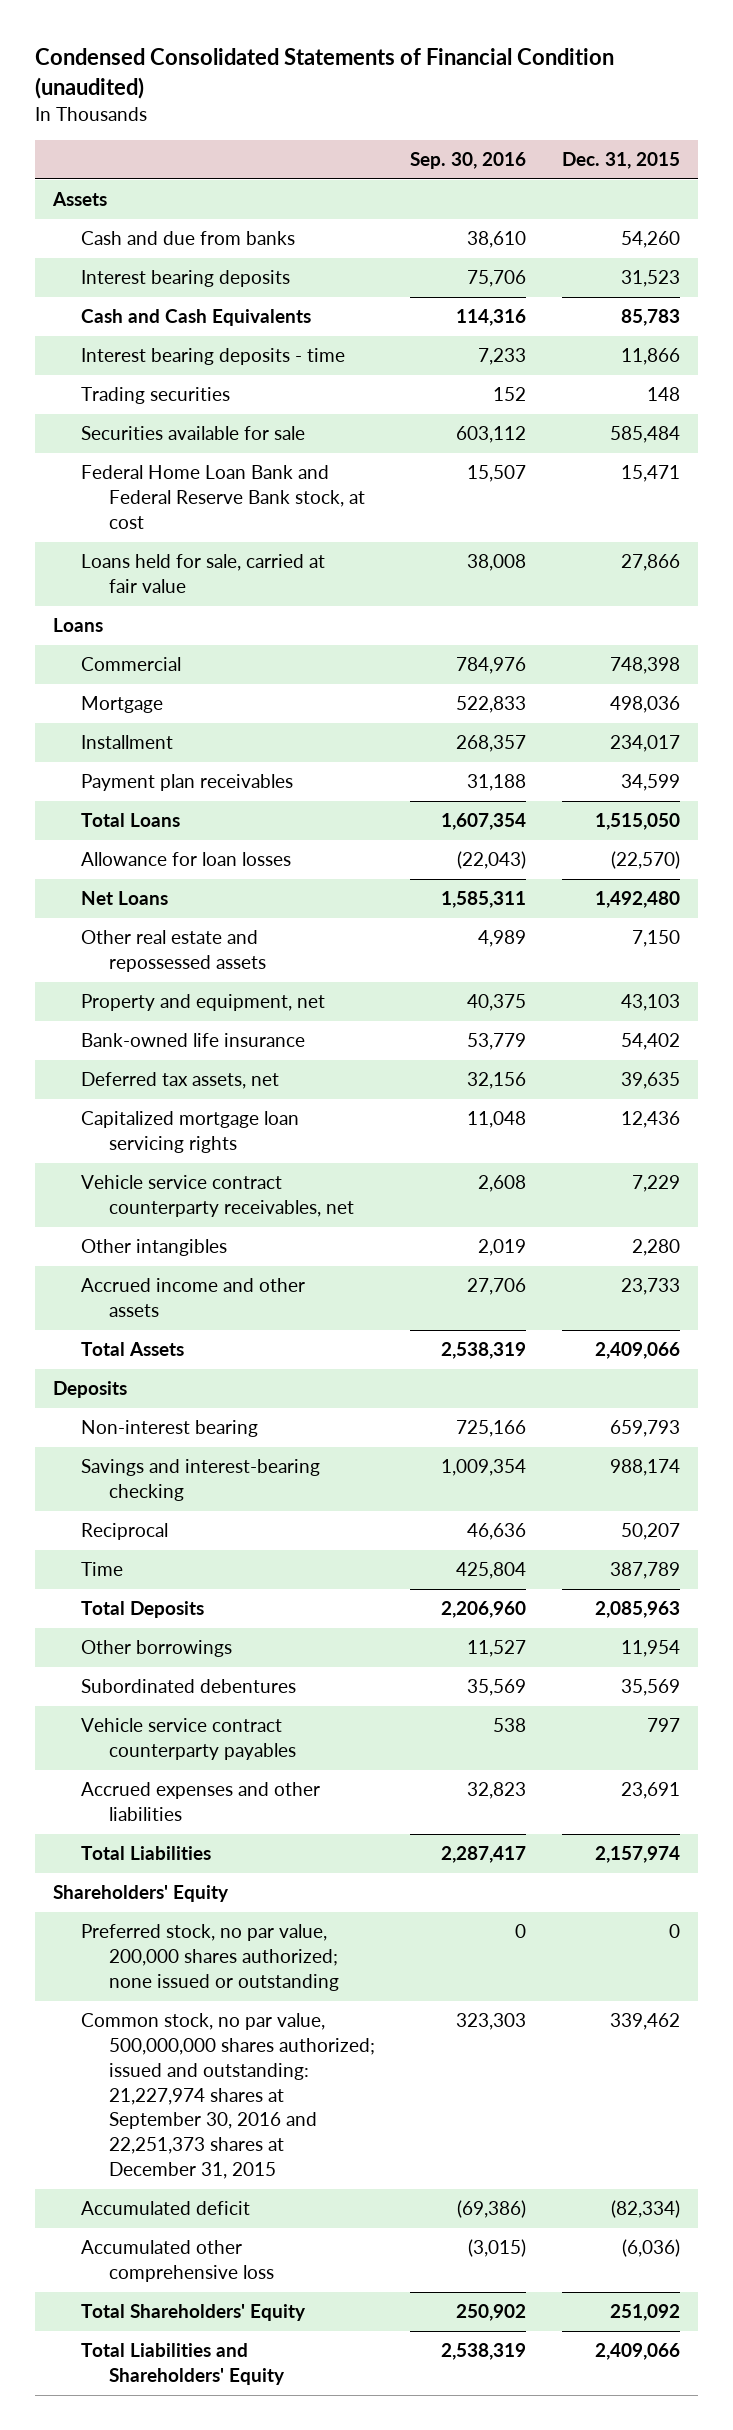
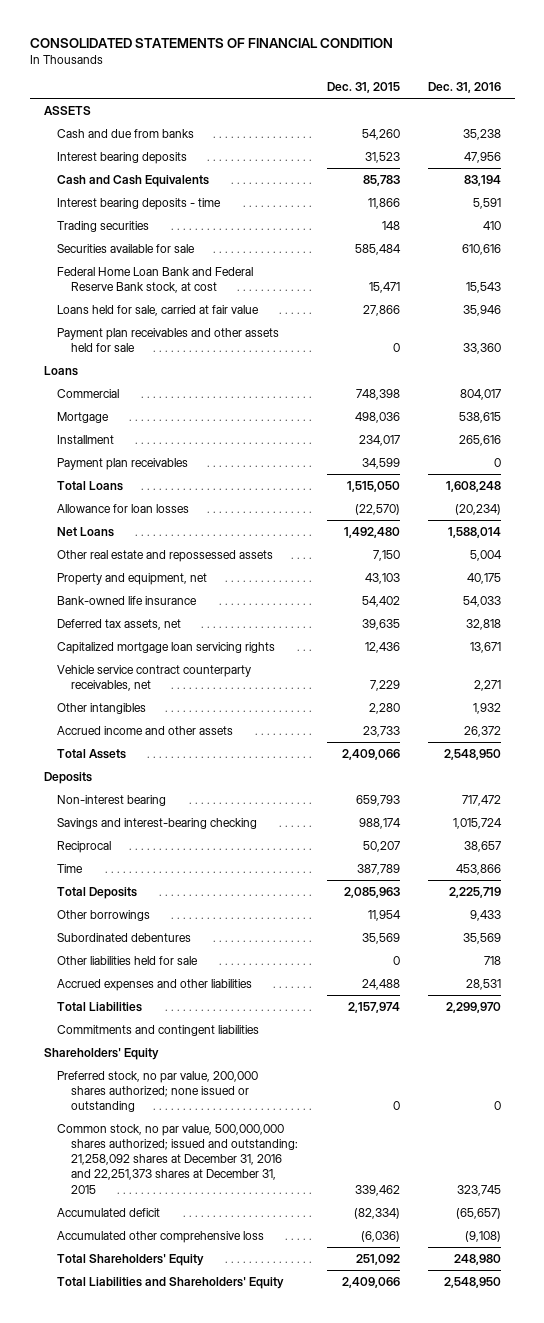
[35,47,615,99] Condensed Consolidated Statements of Financial Condition (unaudited) -> [29,37,393,48] CONSOLIDATED STATEMENTS OF FINANCIAL CONDITION
[410,152,527,170] Sep. 30, 2016 -> none
none -> [427,82,501,94] Dec. 31, 2016
[52,192,108,207] Assets -> [43,105,91,115] ASSETS
none -> [57,327,280,352] Payment plan receivables and other assets held for sale
[80,1718,296,1761] Vehicle service contract counterparty payables -> none
none -> [57,955,199,965] Other liabilities held for sale
[621,1782,681,1800] 23,691 -> [361,978,400,990] 24,488
none -> [57,1024,260,1036] Commitments and contingent liabilities
[80,2013,375,2179] Common stock, no par value, 500,000,000 shares authorized; issued and outstanding: 21,227,974 shares at September 30, 2016 and 22,251,373 shares at December 31, 2015 -> [57,1123,299,1194] Common stock, no par value, 500,000,000 shares authorized; issued and outstanding: 21,258,092 shares at December 31, 2016 and 22,251,373 shares at December 31, 2015

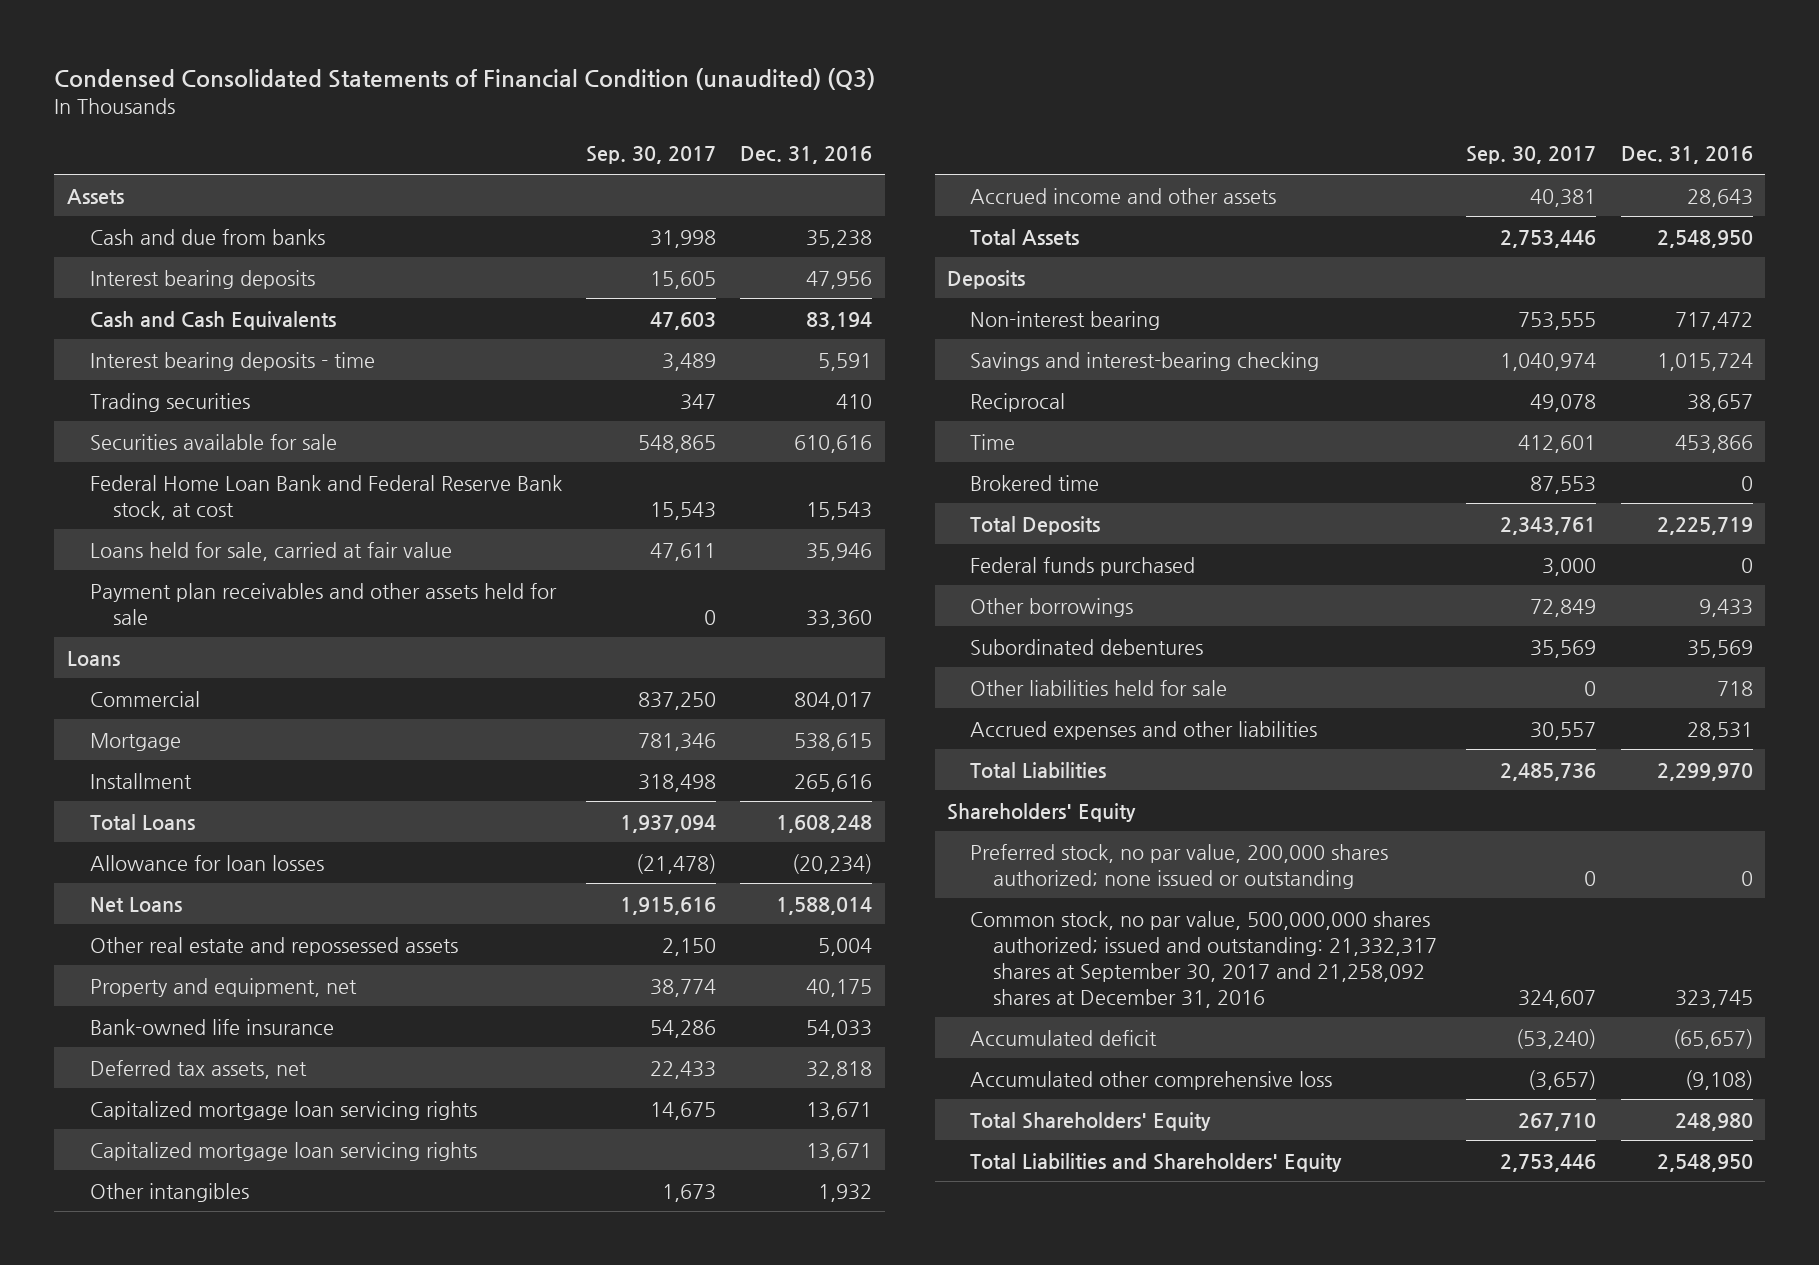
[29,37,393,48] CONSOLIDATED STATEMENTS OF FINANCIAL CONDITION -> [54,67,876,90] Condensed Consolidated Statements of Financial Condition (unaudited) (Q3)
[326,82,400,94] Dec. 31, 2015 -> none
none -> [585,146,716,165] Sep. 30, 2017
[43,105,91,115] ASSETS -> [66,188,124,204] Assets
[57,457,189,470] Payment plan receivables -> none
[57,664,252,691] Vehicle service contract counterparty receivables, net -> none
none -> [89,1141,477,1161] Capitalized mortgage loan servicing rights
[463,725,501,737] 26,372 -> [1686,188,1753,207] 28,643
none -> [969,474,1099,491] Brokered time
none -> [969,556,1195,576] Federal funds purchased
[57,1024,260,1036] Commitments and contingent liabilities -> none
[57,1123,299,1194] Common stock, no par value, 500,000,000 shares authorized; issued and outstanding: 21,258,092 shares at December 31, 2016 and 22,251,373 shares at December 31, 2015 -> [969,910,1437,1008] Common stock, no par value, 500,000,000 shares authorized; issued and outstanding: 21,332,317 shares at September 30, 2017 and 21,258,092 shares at December 31, 2016

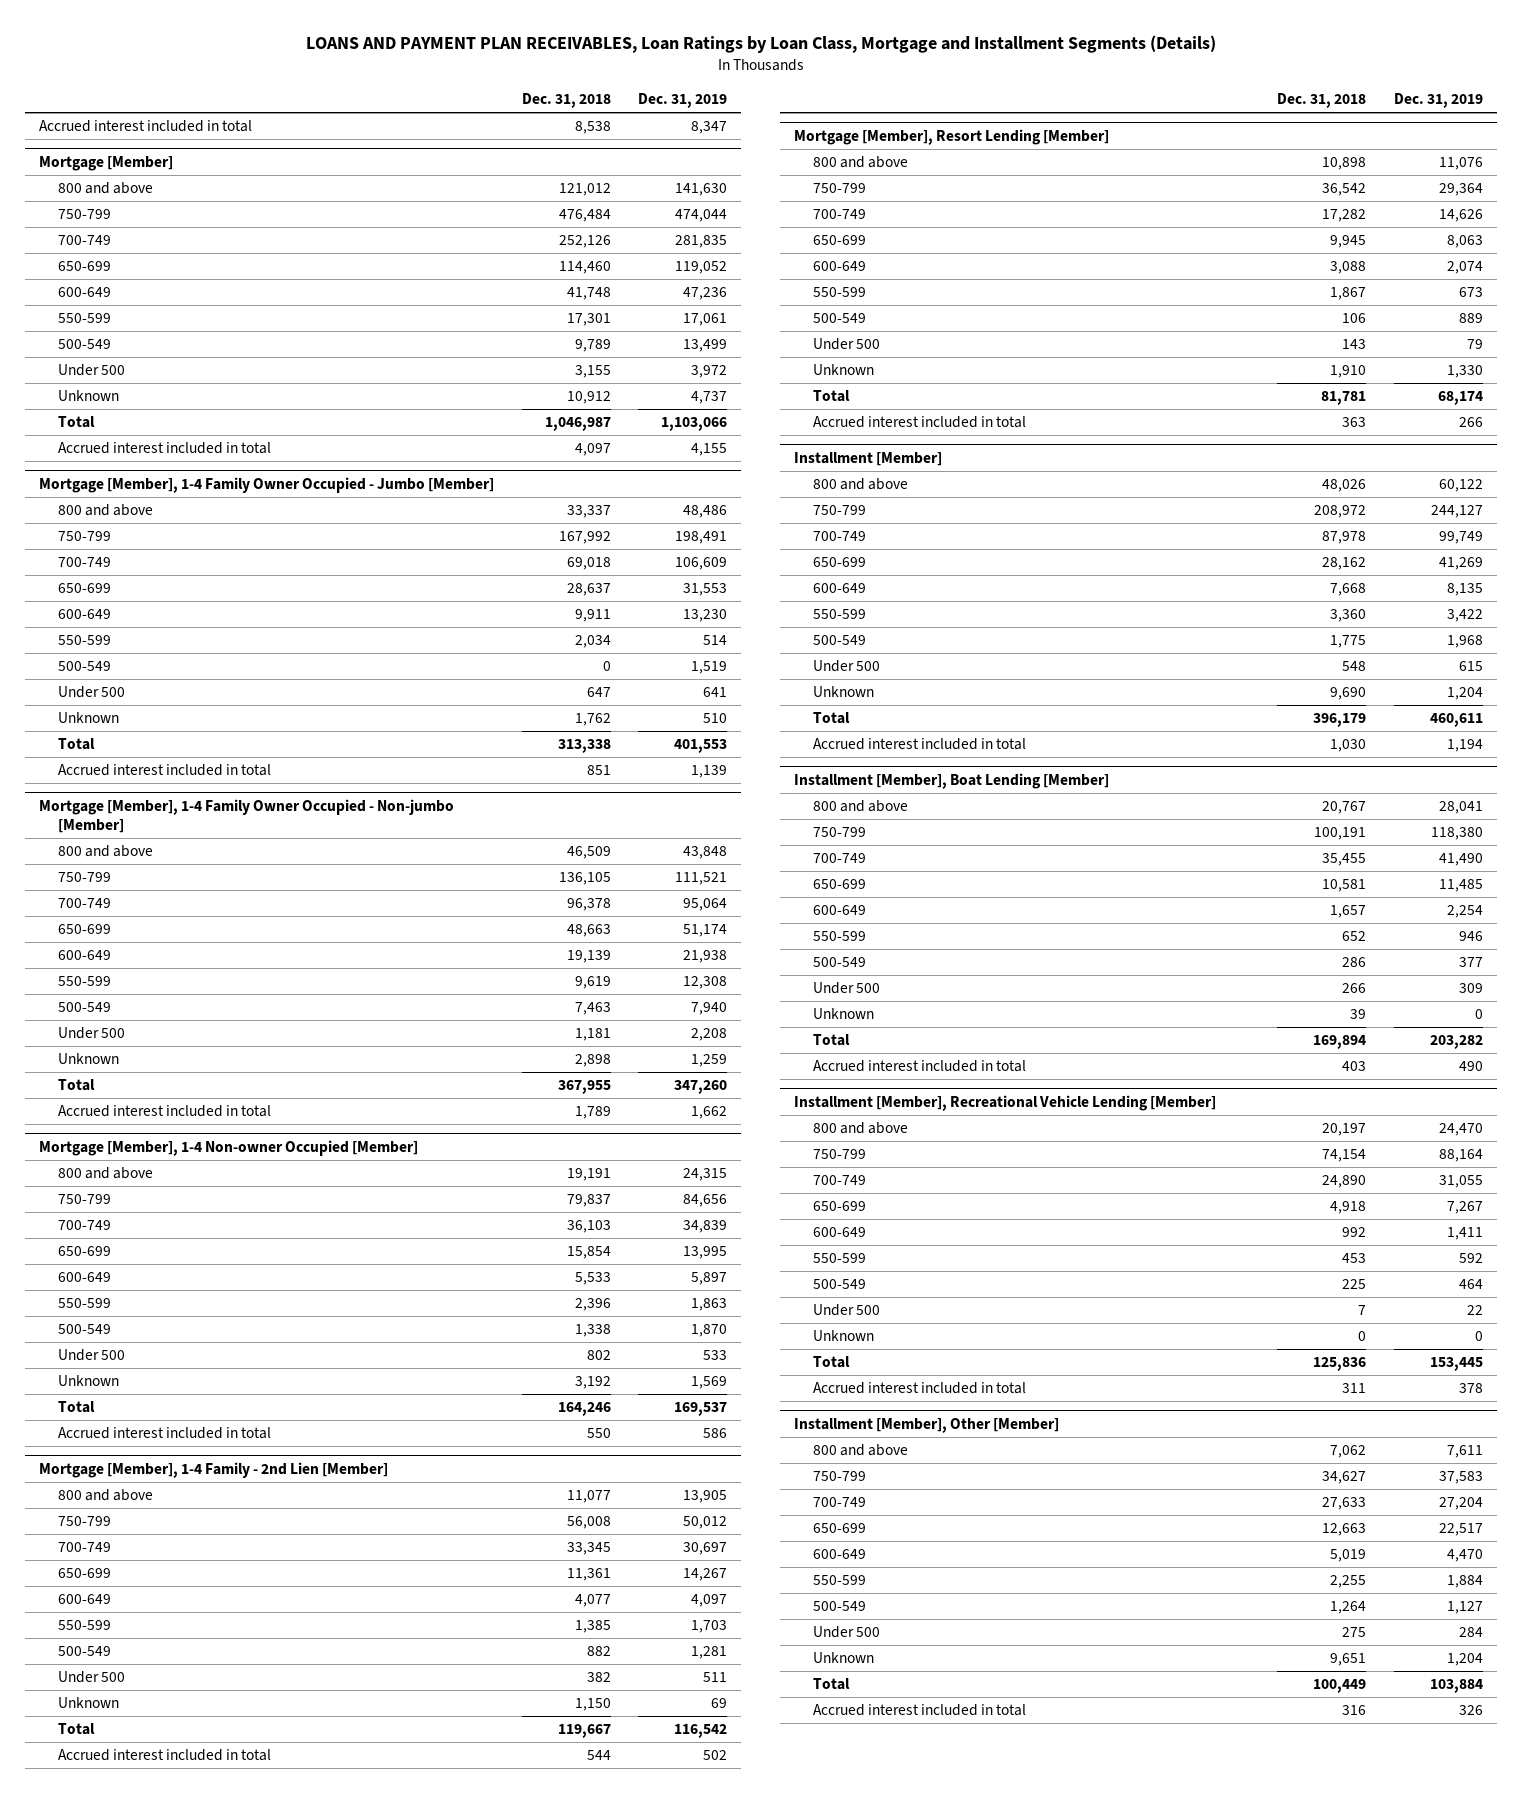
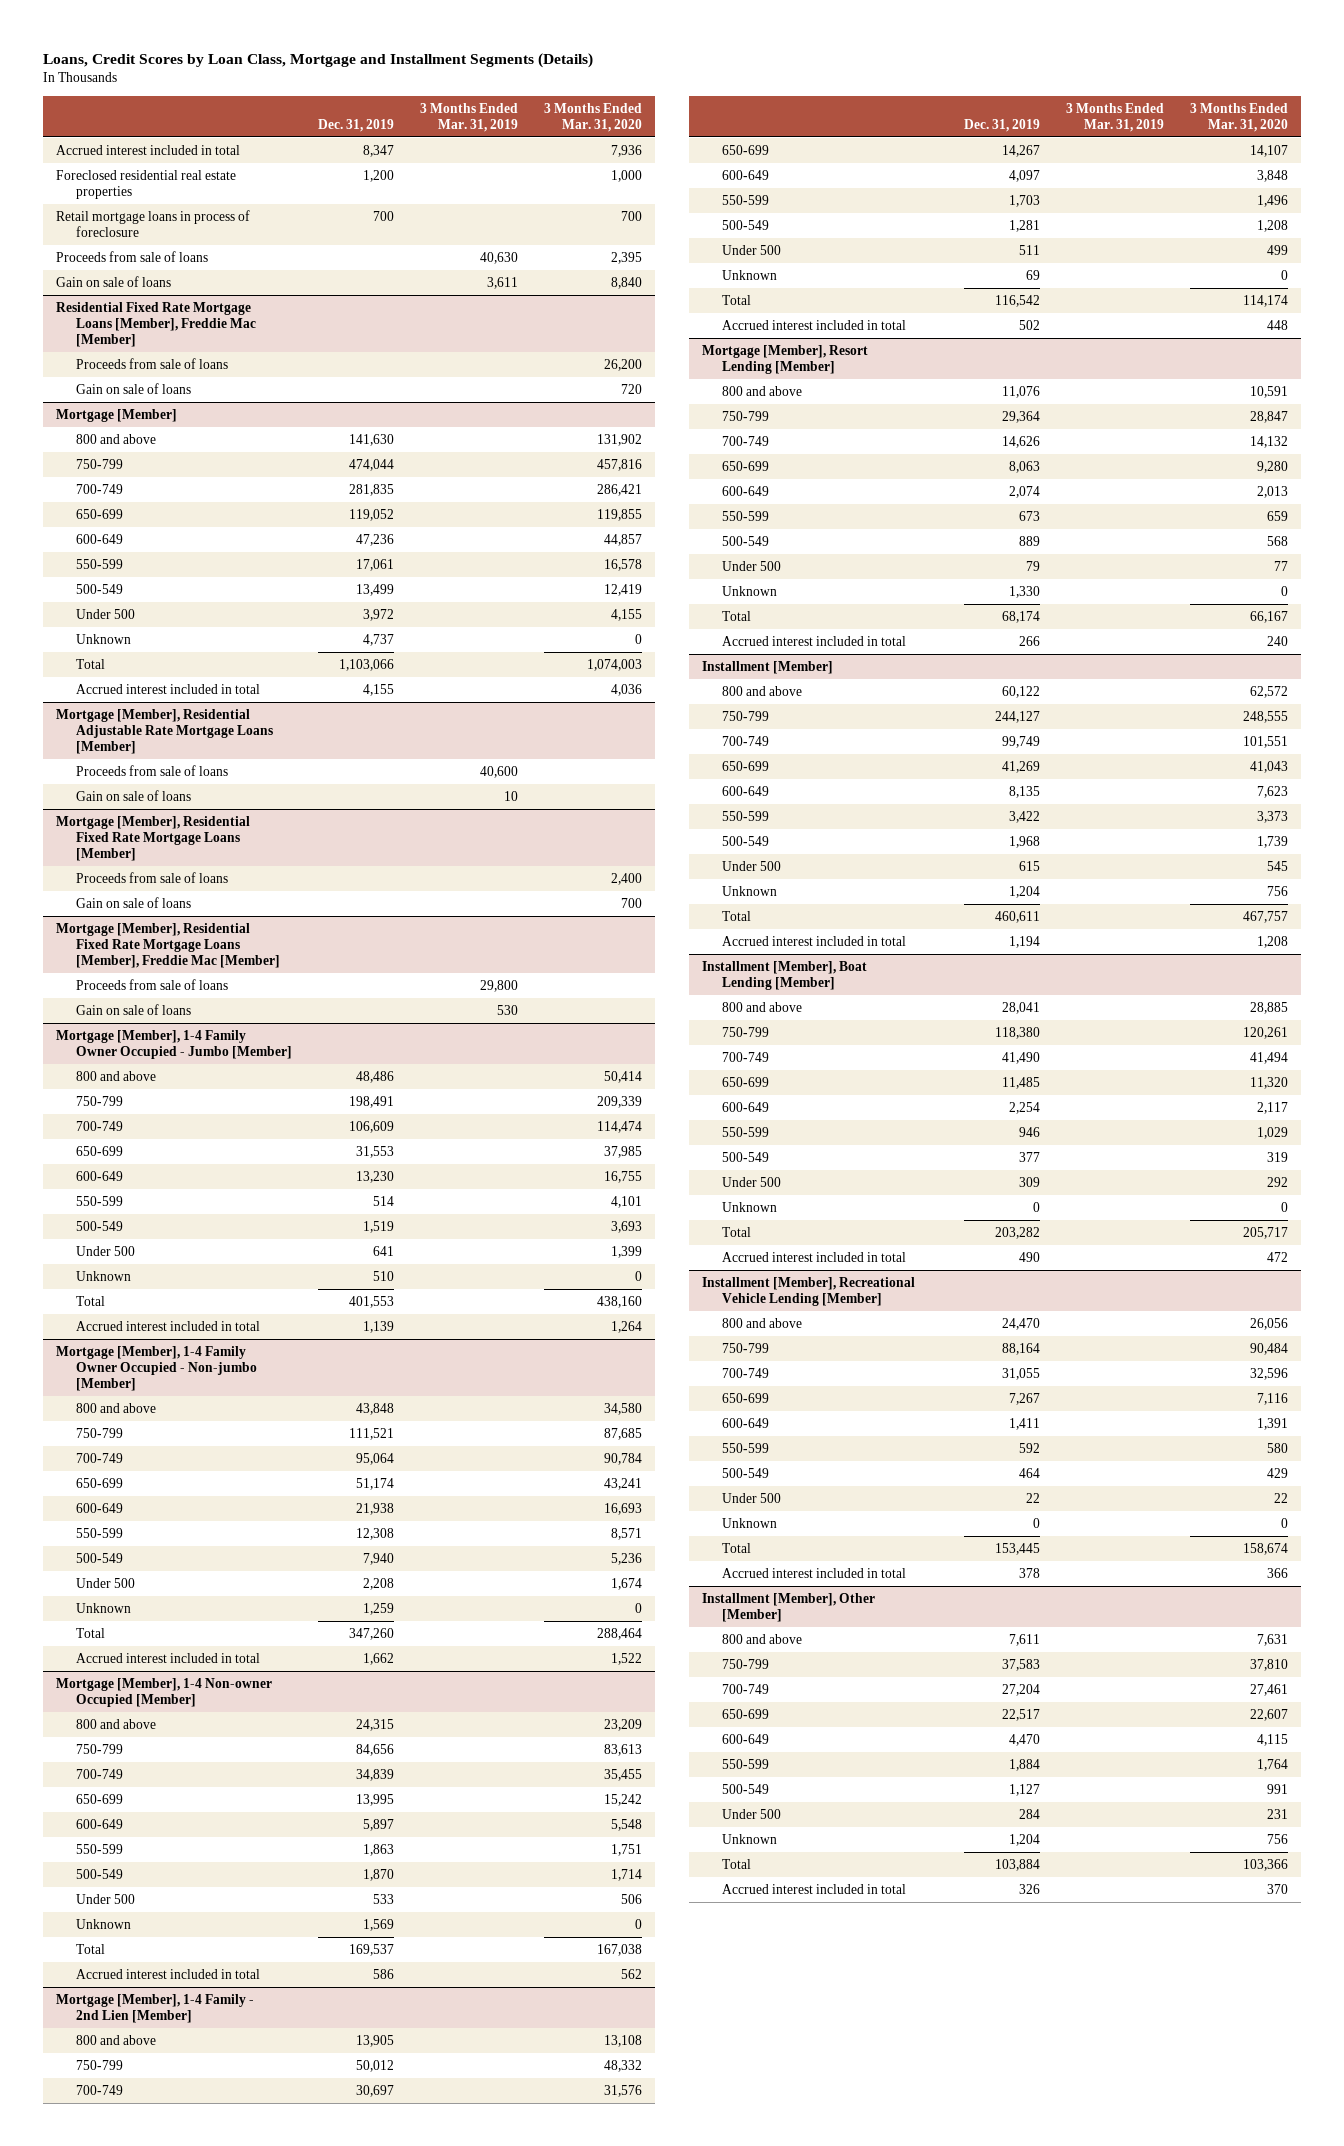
[305,35,1216,54] LOANS AND PAYMENT PLAN RECEIVABLES, Loan Ratings by Loan Class, Mortgage and Installment Segments (Details) -> [42,53,593,69] Loans, Credit Scores by Loan Class, Mortgage and Installment Segments (Details)
[521,93,611,109] Dec. 31, 2018 -> none
none -> [419,102,518,132] 3 Months Ended Mar. 31, 2019
none -> [543,102,642,132] 3 Months Ended Mar. 31, 2020
none -> [55,169,236,199] Foreclosed residential real estate properties
none -> [55,209,250,237] Retail mortgage loans in process of foreclosure
none -> [55,250,208,262] Proceeds from sale of loans
none -> [55,275,171,287] Gain on sale of loans
none -> [55,301,256,347] Residential Fixed Rate Mortgage Loans [Member], Freddie Mac [Member]
none -> [75,357,228,369] Proceeds from sale of loans
none -> [75,382,191,394] Gain on sale of loans
none -> [55,708,273,754] Mortgage [Member], Residential Adjustable Rate Mortgage Loans [Member]
none -> [75,764,228,776] Proceeds from sale of loans
none -> [75,789,191,801] Gain on sale of loans
none -> [55,815,250,861] Mortgage [Member], Residential Fixed Rate Mortgage Loans [Member]
none -> [75,871,228,883] Proceeds from sale of loans
none -> [75,896,191,908] Gain on sale of loans
none -> [55,922,280,968] Mortgage [Member], Residential Fixed Rate Mortgage Loans [Member], Freddie Mac [Member]
none -> [75,978,228,990] Proceeds from sale of loans
none -> [75,1003,191,1015] Gain on sale of loans

